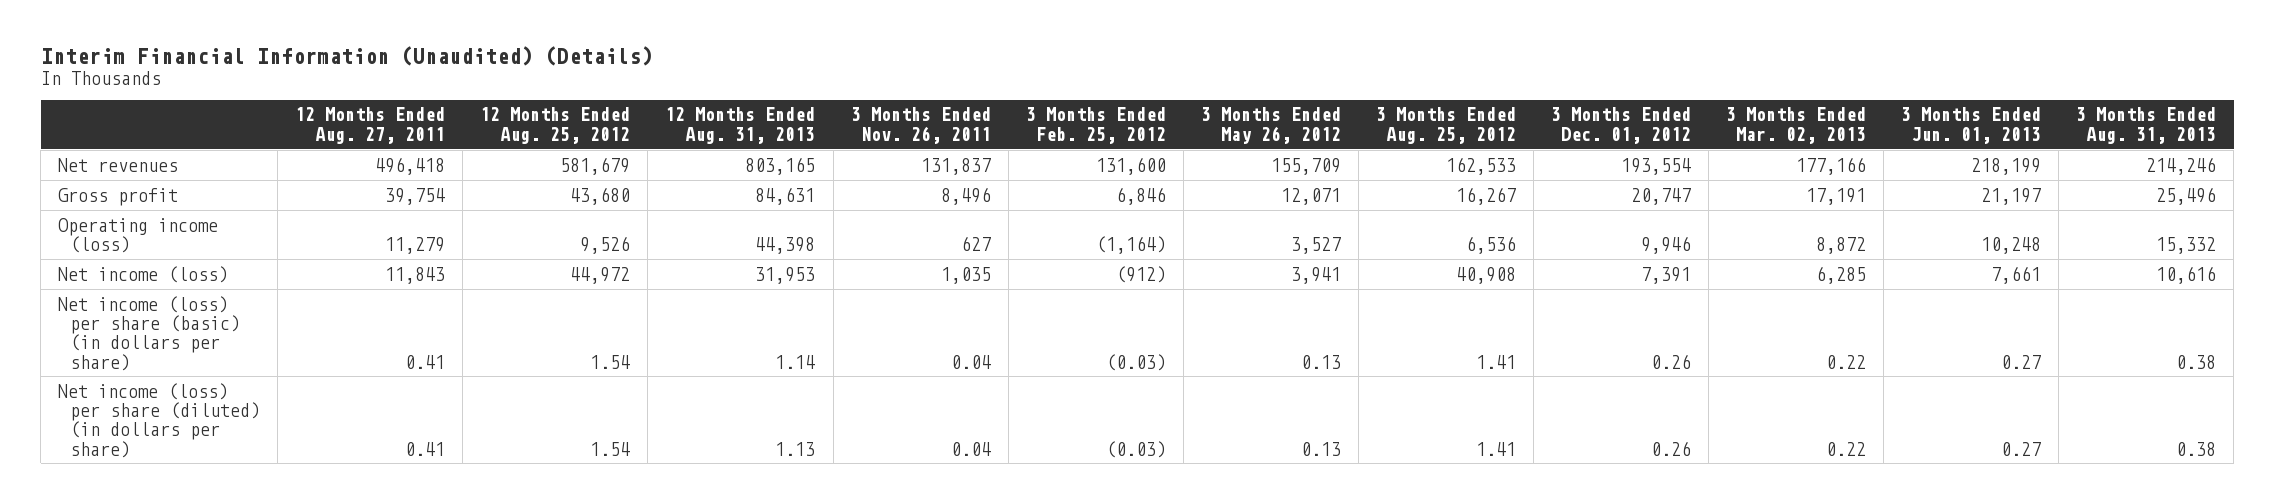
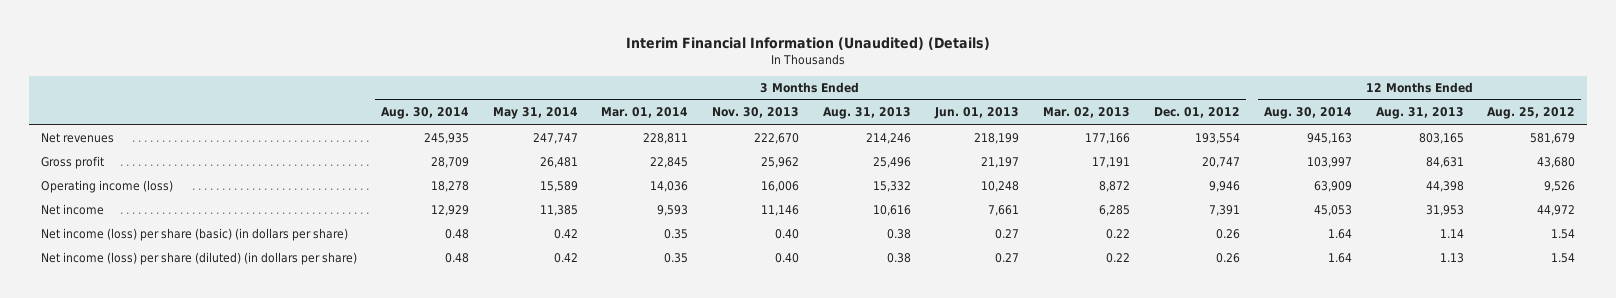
[295,107,446,144] 12 Months Ended Aug. 27, 2011 -> none
[850,107,991,144] 3 Months Ended Nov. 26, 2011 -> none
[1025,107,1166,144] 3 Months Ended Feb. 25, 2012 -> none
[1200,107,1341,144] 3 Months Ended May 26, 2012 -> none
[1375,107,1516,144] 3 Months Ended Aug. 25, 2012 -> none
none -> [380,107,469,120] Aug. 30, 2014
none -> [492,107,578,120] May 31, 2014
none -> [601,107,689,119] Mar. 01, 2014
none -> [712,107,800,119] Nov. 30, 2013
none -> [1263,107,1352,120] Aug. 30, 2014
[58,265,229,283] Net income (loss) -> [40,203,104,215] Net income

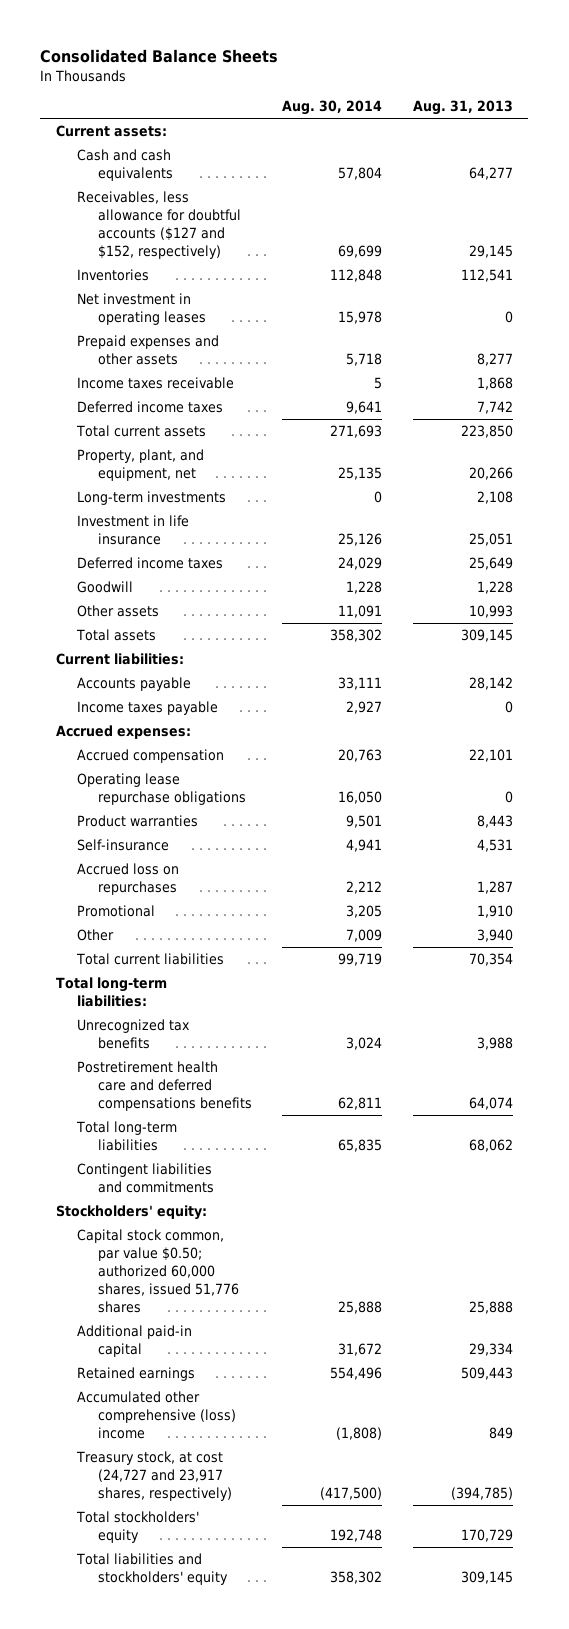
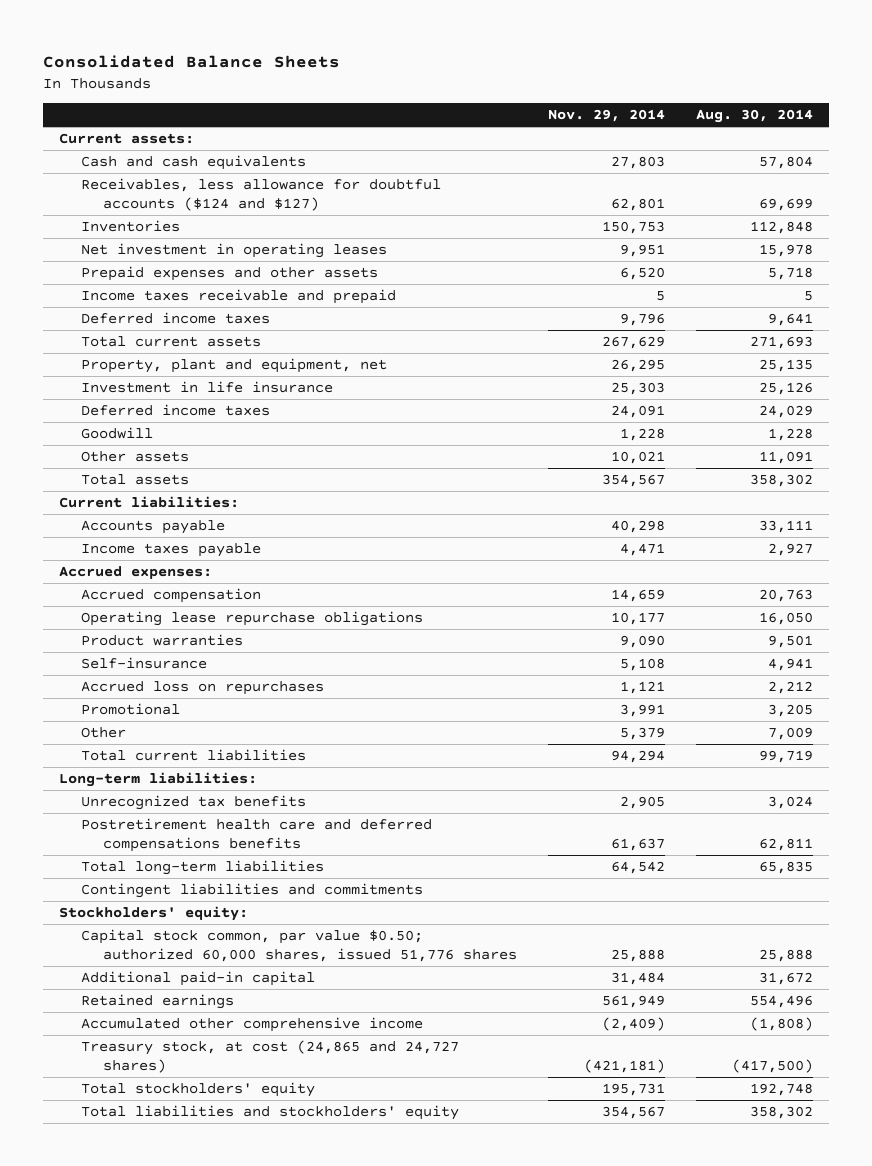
[412,100,513,116] Aug. 31, 2013 -> none
none -> [547,109,665,123] Nov. 29, 2014
[76,190,241,259] Receivables, less allowance for doubtful accounts ($127 and $152, respectively) -> [80,177,441,211] Receivables, less allowance for doubtful accounts ($124 and $127)
[76,376,234,389] Income taxes receivable -> [80,288,396,304] Income taxes receivable and prepaid
[76,490,226,505] Long-term investments -> none
[76,448,204,481] Property, plant, and equipment, net -> [80,357,387,373] Property, plant and equipment, net
[55,976,167,1007] Total long-term liabilities: -> [58,771,257,787] Long-term liabilities:
[76,1390,236,1439] Accumulated other comprehensive (loss) income -> [80,1016,423,1032] Accumulated other comprehensive income
[75,1450,232,1501] Treasury stock, at cost (24,727 and 23,917 shares, respectively) -> [80,1039,459,1073] Treasury stock, at cost (24,865 and 24,727 shares)

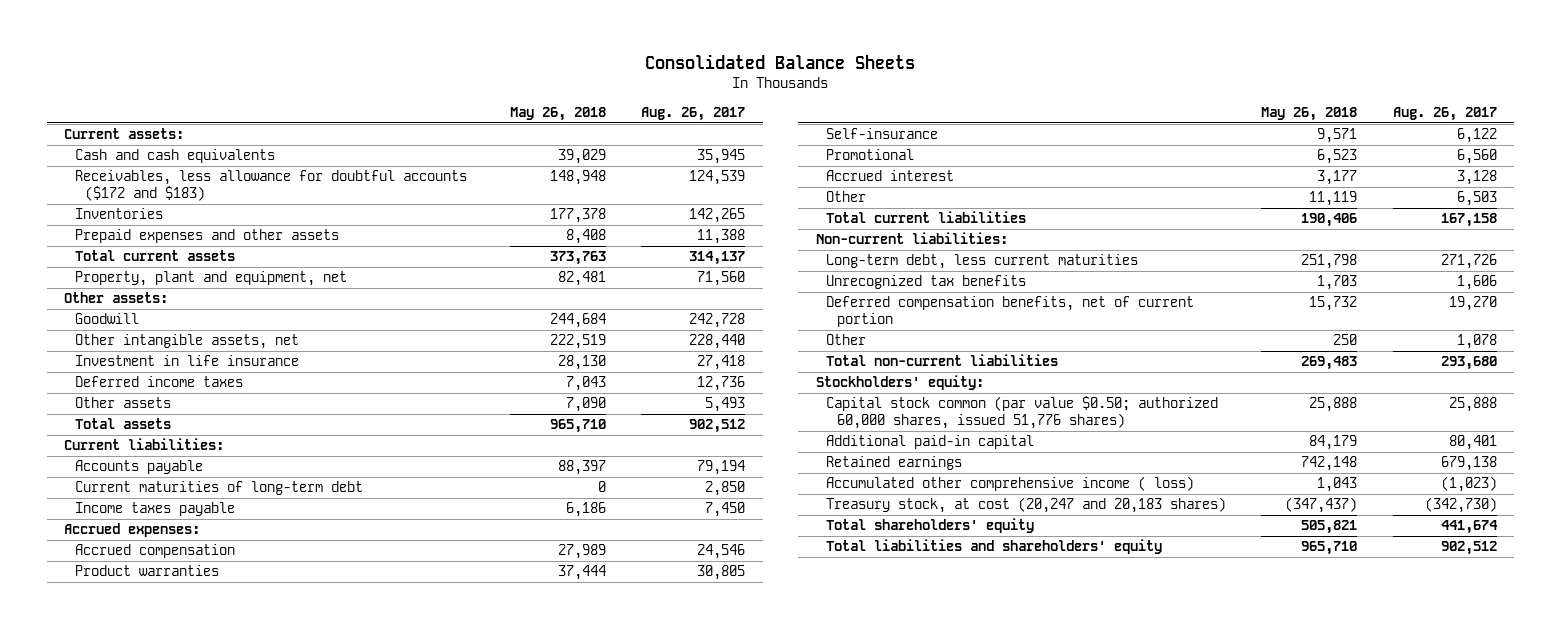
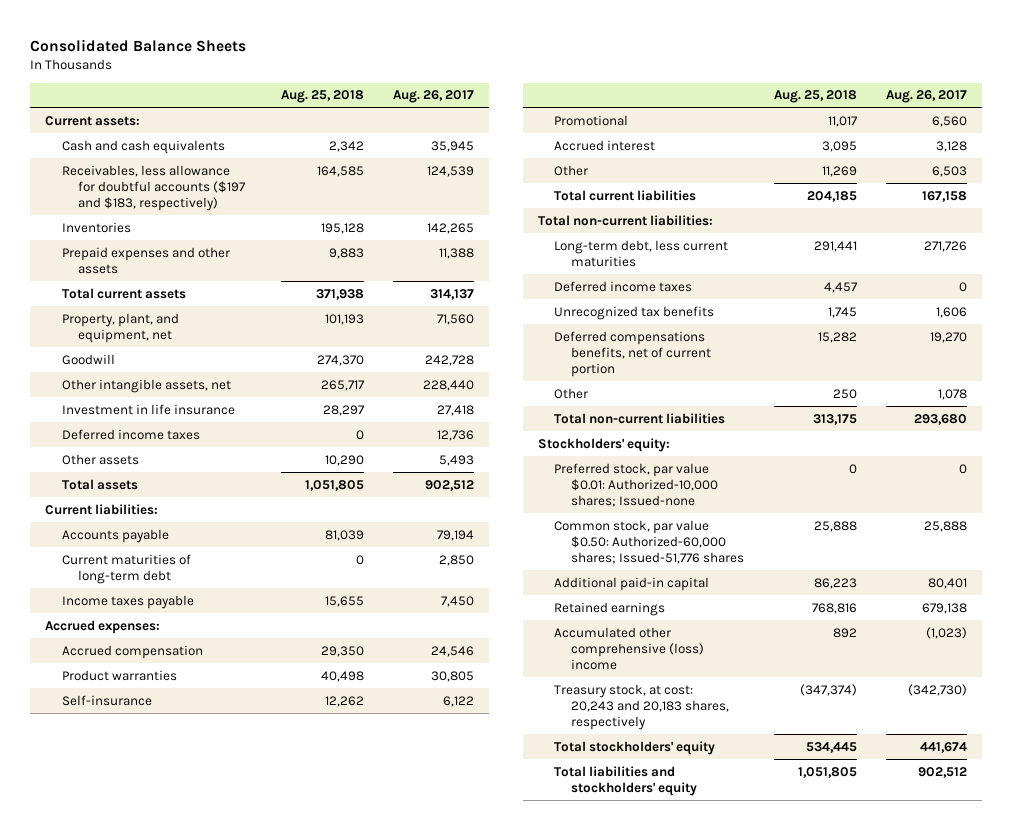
[509,107,606,122] May 26, 2018 -> none
none -> [280,90,364,104] Aug. 25, 2018
[74,170,467,202] Receivables, less allowance for doubtful accounts ($172 and $183) -> [61,164,247,211] Receivables, less allowance for doubtful accounts ($197 and $183, respectively)
[64,292,169,304] Other assets: -> none
[74,271,347,287] Property, plant and equipment, net -> [61,312,179,343] Property, plant, and equipment, net
[815,232,1008,245] Non-current liabilities: -> [537,214,713,226] Total non-current liabilities:
none -> [554,280,693,292] Deferred income taxes
[826,296,1195,328] Deferred compensation benefits, net of current portion -> [554,330,712,377] Deferred compensations benefits, net of current portion
none -> [554,462,719,507] Preferred stock, par value $0.01: Authorized-10,000 shares; Issued-none
[826,396,1219,430] Capital stock common (par value $0.50; authorized 60,000 shares, issued 51,776 shares) -> [554,519,745,564] Common stock, par value $0.50: Authorized-60,000 shares; Issued-51,776 shares
[826,476,1195,492] Accumulated other comprehensive income ( loss) -> [554,626,705,670] Accumulated other comprehensive (loss) income
[826,497,1227,514] Treasury stock, at cost (20,247 and 20,183 shares) -> [554,683,730,730] Treasury stock, at cost: 20,243 and 20,183 shares, respectively
[826,518,1035,534] Total shareholders' equity -> [554,740,716,755] Total stockholders' equity
[826,539,1163,555] Total liabilities and shareholders' equity -> [554,765,698,796] Total liabilities and stockholders' equity

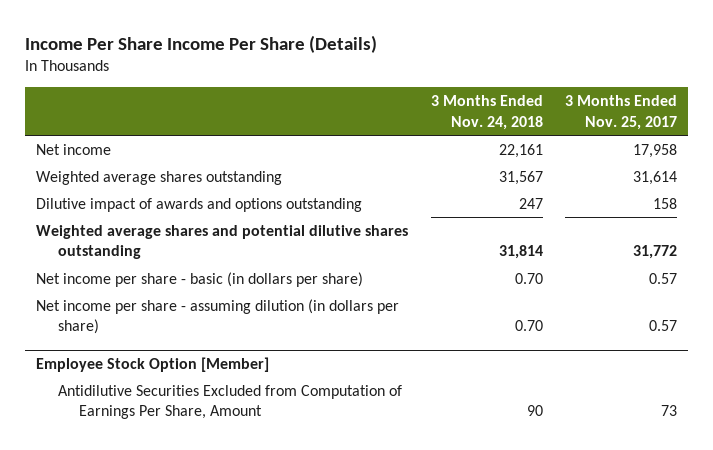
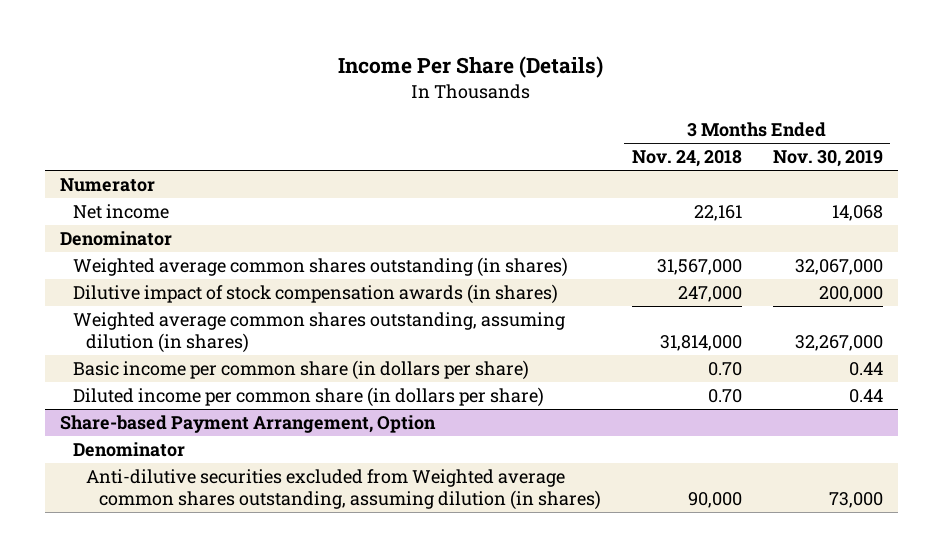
[24,34,377,53] Income Per Share Income Per Share (Details) -> [338,56,604,79] Income Per Share (Details)
[565,95,678,130] 3 Months Ended Nov. 25, 2017 -> none
none -> [772,150,883,168] Nov. 30, 2019
none -> [60,178,156,193] Numerator
[57,384,402,420] Antidilutive Securities Excluded from Computation of Earnings Per Share, Amount -> none
none -> [60,231,173,247] Denominator
[35,170,282,185] Weighted average shares outstanding -> [73,257,569,278] Weighted average common shares outstanding (in shares)
[498,170,543,185] 31,567 -> [656,259,742,276] 31,567,000
[35,197,362,212] Dilutive impact of awards and options outstanding -> [73,284,559,305] Dilutive impact of stock compensation awards (in shares)
[518,197,543,209] 247 -> [677,286,742,303] 247,000
[35,224,408,260] Weighted average shares and potential dilutive shares outstanding -> [73,312,566,353] Weighted average common shares outstanding, assuming dilution (in shares)
[498,245,543,260] 31,814 -> [659,334,742,351] 31,814,000
[35,271,363,287] Net income per share - basic (in dollars per share) -> [73,360,530,381] Basic income per common share (in dollars per share)
[35,298,399,335] Net income per share - assuming dilution (in dollars per share) -> [73,387,545,408] Diluted income per common share (in dollars per share)
[35,357,269,373] Employee Stock Option [Member] -> [60,415,437,434] Share-based Payment Arrangement, Option
none -> [73,442,186,458] Denominator
none -> [86,469,602,510] Anti-dilutive securities excluded from Weighted average common shares outstanding, assuming dilution (in shares)

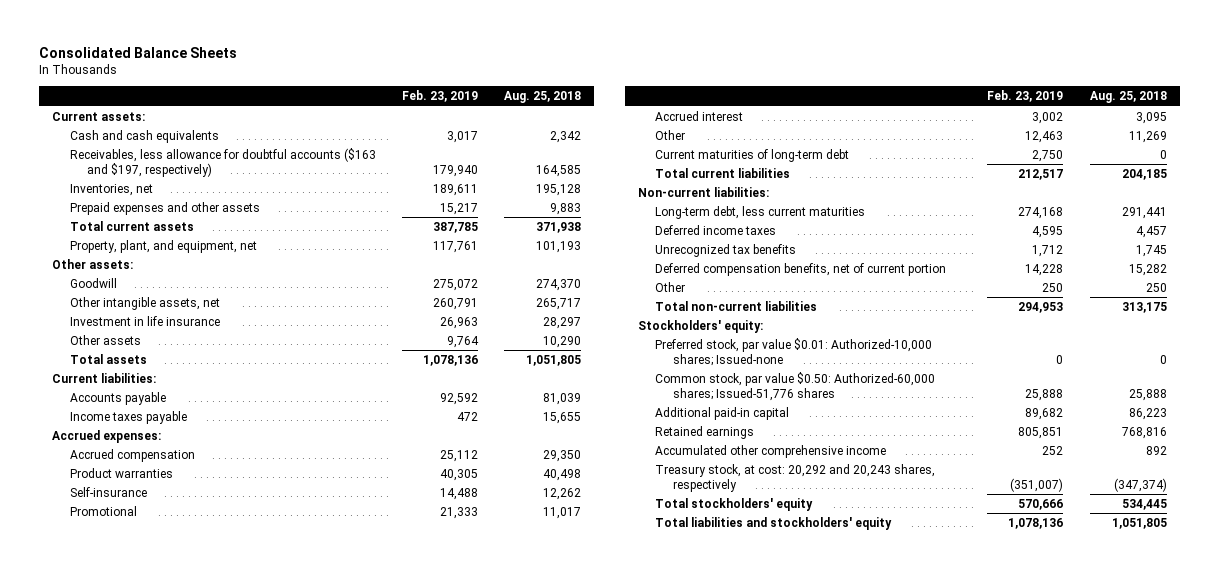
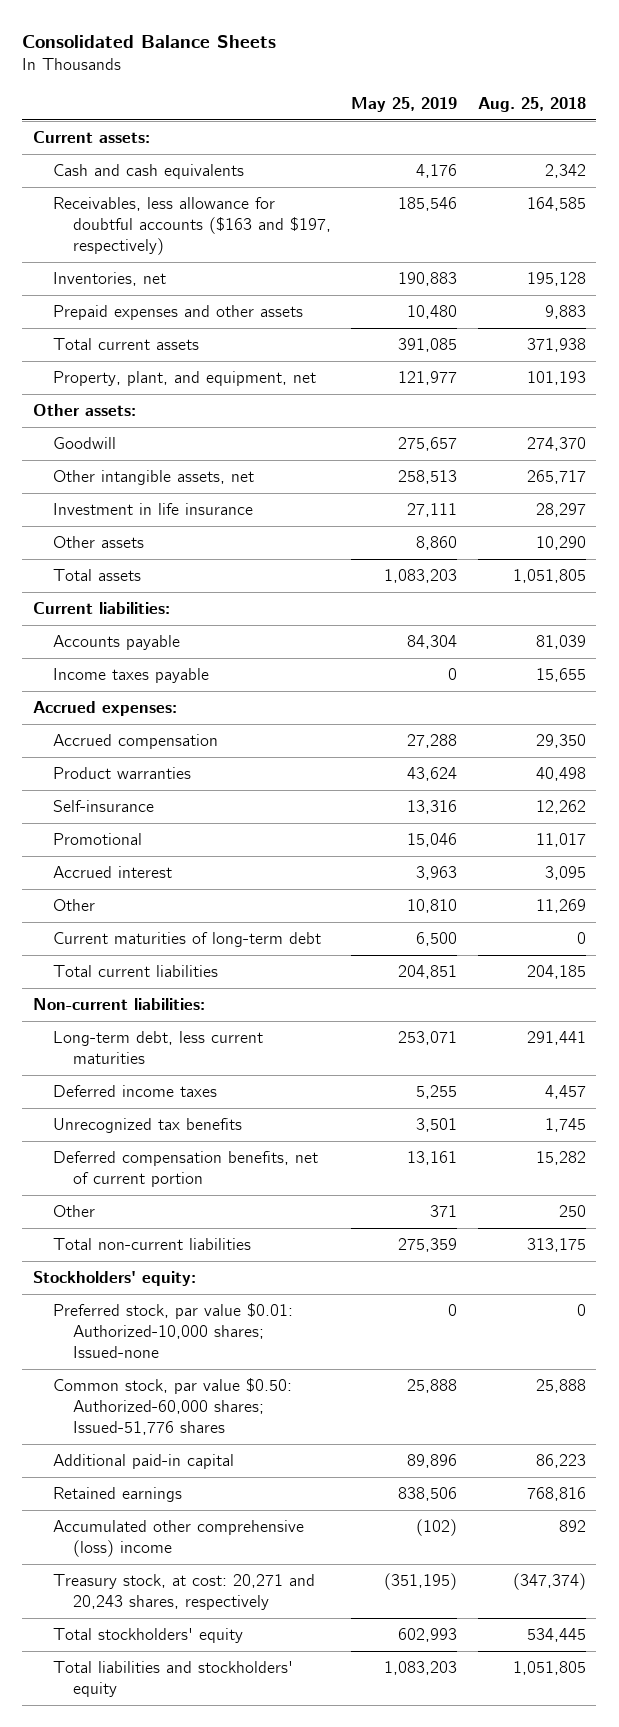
[401,90,478,103] Feb. 23, 2019 -> none
none -> [351,96,458,112] May 25, 2019
[655,444,887,458] Accumulated other comprehensive income -> [52,1520,304,1558] Accumulated other comprehensive (loss) income
[655,463,936,492] Treasury stock, at cost: 20,292 and 20,243 shares, respectively -> [52,1574,315,1611] Treasury stock, at cost: 20,271 and 20,243 shares, respectively

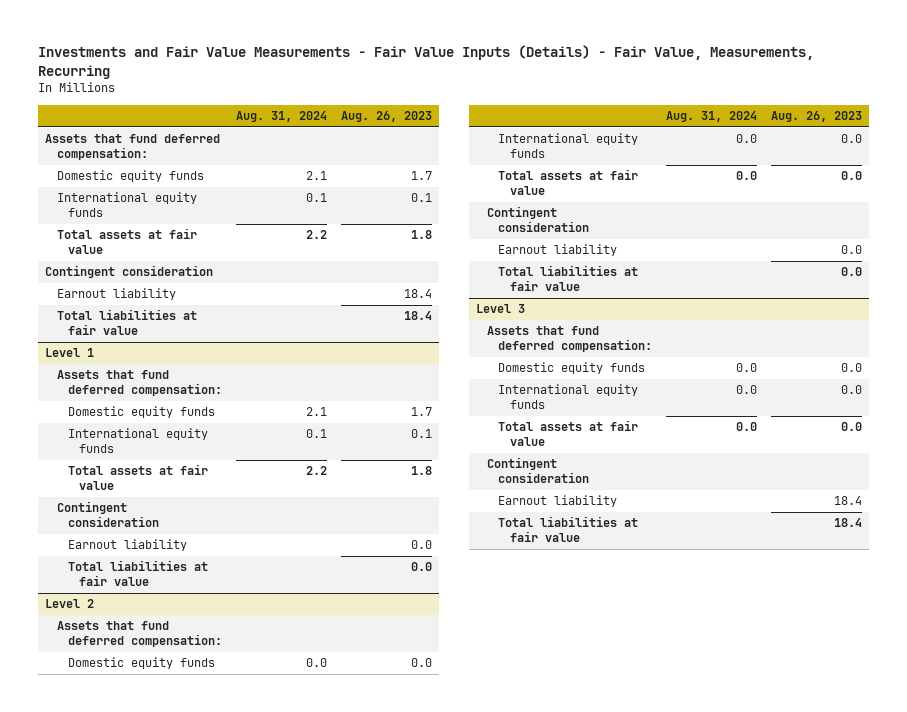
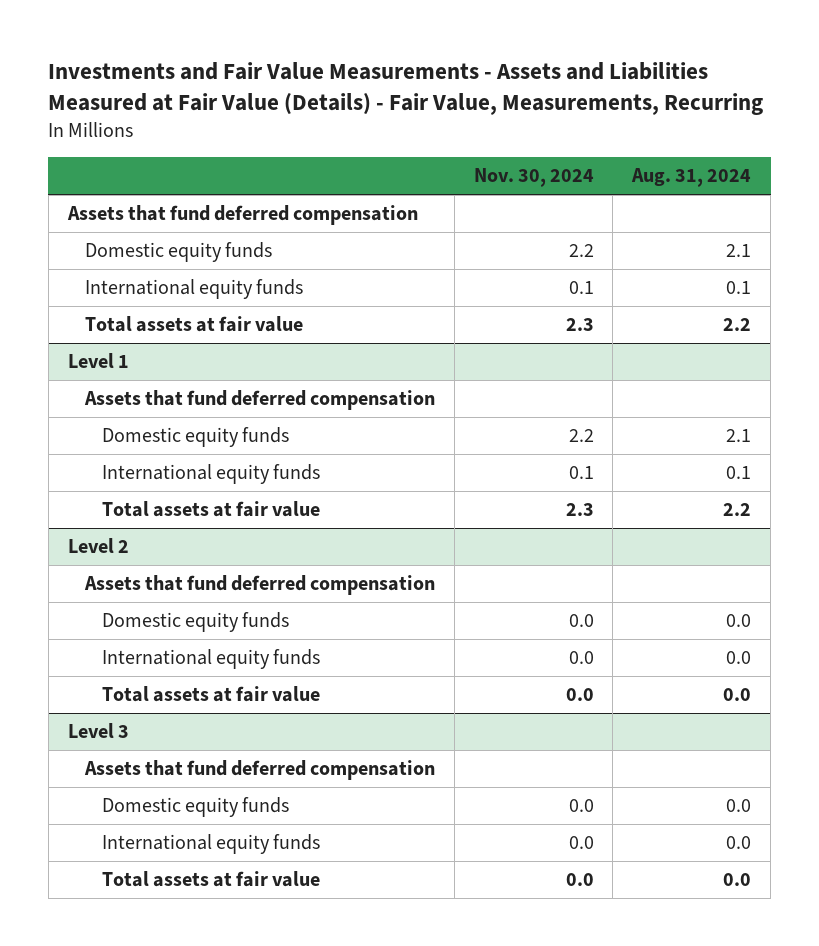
[38,45,815,80] Investments and Fair Value Measurements - Fair Value Inputs (Details) - Fair Value, Measurements, Recurring -> [48,62,764,116] Investments and Fair Value Measurements - Assets and Liabilities Measured at Fair Value (Details) - Fair Value, Measurements, Recurring
[340,110,432,122] Aug. 26, 2023 -> none
none -> [473,168,594,188] Nov. 30, 2024
[45,134,221,161] Assets that fund deferred compensation: -> [66,205,418,226] Assets that fund deferred compensation
[45,265,214,279] Contingent consideration -> none
[56,288,176,301] Earnout liability -> none
[56,309,197,336] Total liabilities at fair value -> none
[56,370,223,397] Assets that fund deferred compensation: -> [83,390,435,411] Assets that fund deferred compensation
[56,501,160,528] Contingent consideration -> none
[68,539,188,552] Earnout liability -> none
[68,560,209,587] Total liabilities at fair value -> none
[56,621,223,648] Assets that fund deferred compensation: -> [83,575,435,596] Assets that fund deferred compensation
[487,206,590,233] Contingent consideration -> none
[498,244,618,257] Earnout liability -> none
[498,265,639,292] Total liabilities at fair value -> none
[487,326,653,353] Assets that fund deferred compensation: -> [83,760,435,781] Assets that fund deferred compensation
[487,457,590,484] Contingent consideration -> none
[498,495,618,508] Earnout liability -> none
[498,516,639,543] Total liabilities at fair value -> none

